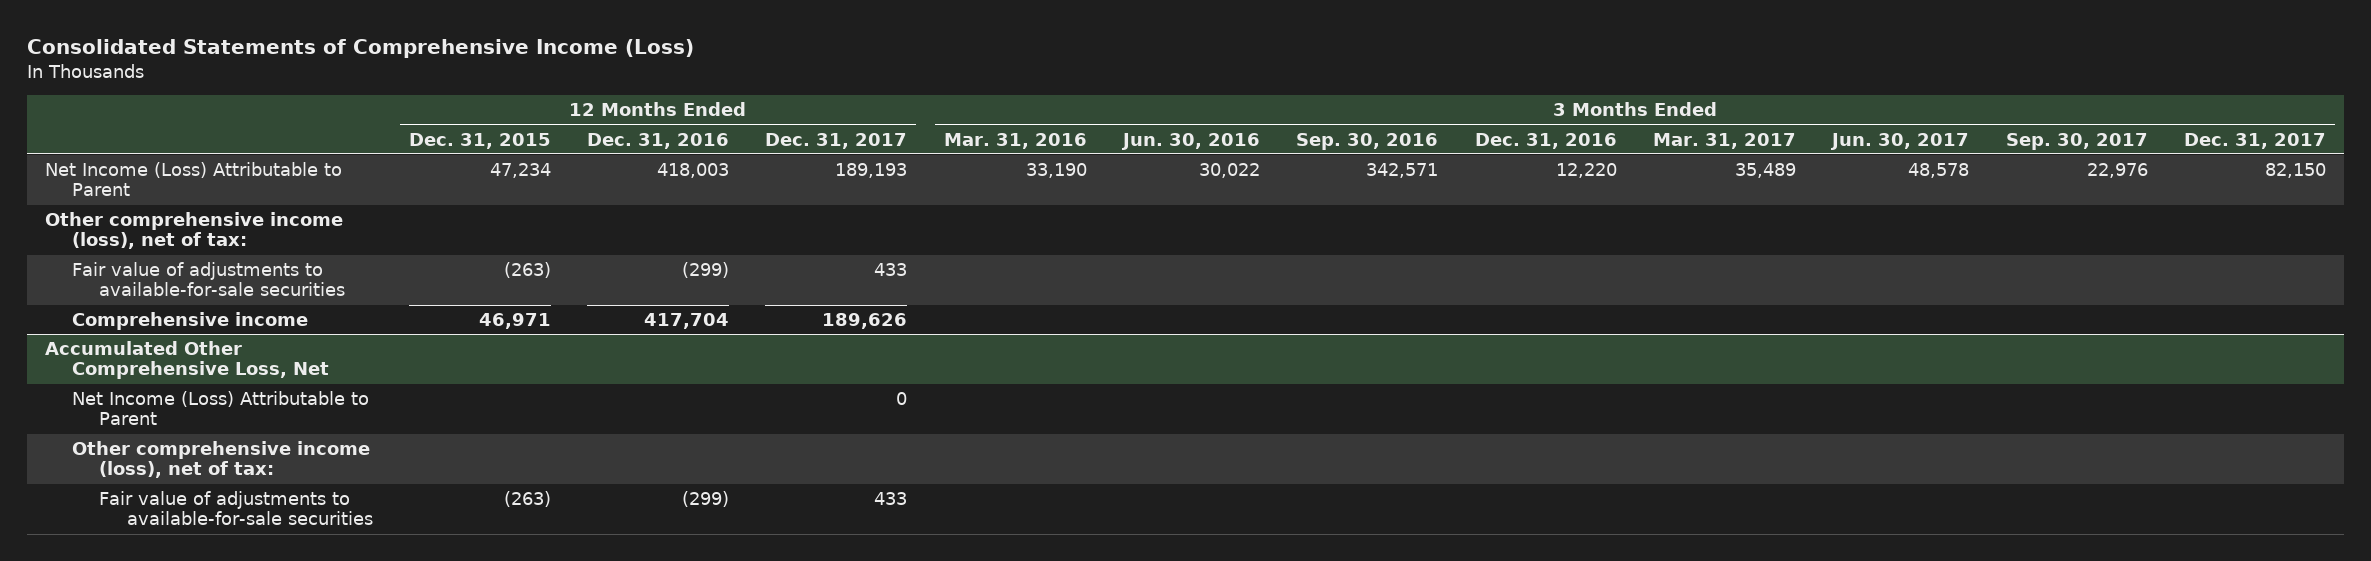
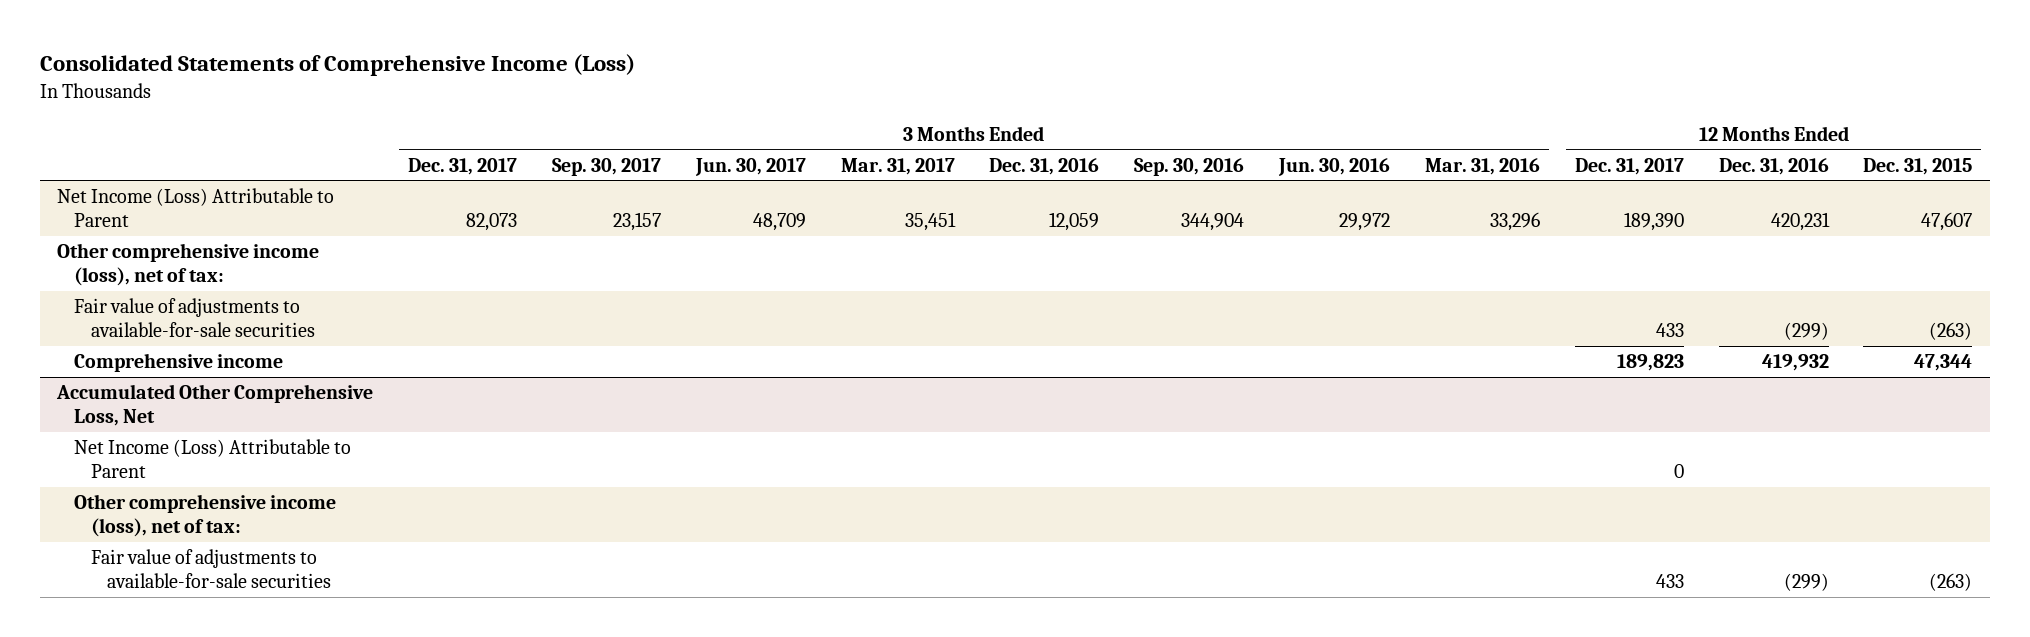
[489,163,551,179] 47,234 -> [1921,212,1973,232] 47,607
[657,163,730,179] 418,003 -> [1770,212,1830,232] 420,231
[835,163,908,179] 189,193 -> [1623,212,1684,232] 189,390
[1025,163,1087,179] 33,190 -> [1489,212,1540,232] 33,296
[1199,163,1261,179] 30,022 -> [1339,213,1391,232] 29,972
[1366,163,1439,179] 342,571 -> [1181,213,1245,232] 344,904
[1555,163,1617,179] 12,220 -> [1049,212,1100,232] 12,059
[1734,163,1796,179] 35,489 -> [904,212,956,232] 35,451
[1908,163,1970,179] 48,578 -> [752,213,806,232] 48,709
[2086,163,2148,179] 22,976 -> [612,212,661,232] 23,157
[2264,163,2326,179] 82,150 -> [466,213,518,232] 82,073
[478,313,551,330] 46,971 -> [1914,354,1973,372] 47,344
[644,313,730,330] 417,704 -> [1761,354,1829,372] 419,932
[822,313,908,330] 189,626 -> [1616,354,1684,372] 189,823

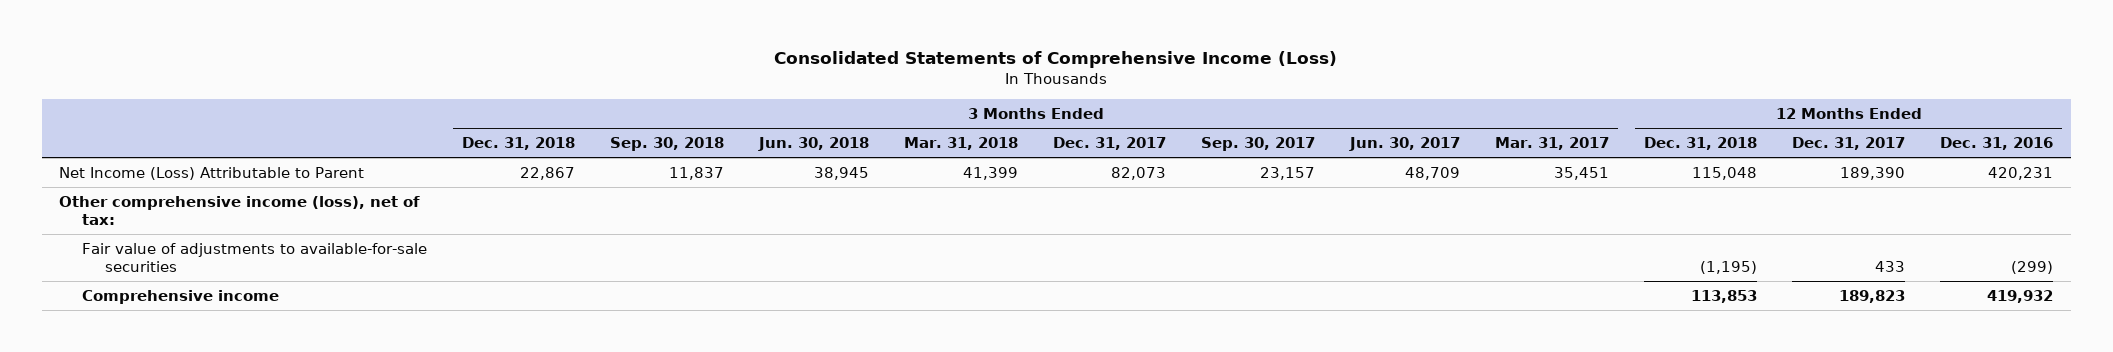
[989,157,1100,175] Dec. 31, 2016 -> none
[1134,157,1245,176] Sep. 30, 2016 -> none
[1278,157,1391,176] Jun. 30, 2016 -> none
[1424,157,1540,175] Mar. 31, 2016 -> none
[1863,157,1973,175] Dec. 31, 2015 -> none
none -> [461,137,575,151] Dec. 31, 2018
none -> [609,137,724,152] Sep. 30, 2018
none -> [757,137,869,152] Jun. 30, 2018
none -> [904,137,1019,151] Mar. 31, 2018
none -> [1644,137,1758,151] Dec. 31, 2018
[56,384,374,427] Accumulated Other Comprehensive Loss, Net -> none
[74,439,352,479] Net Income (Loss) Attributable to Parent -> none
[74,494,337,538] Other comprehensive income (loss), net of tax: -> none
[90,549,332,589] Fair value of adjustments to available-for-sale securities -> none

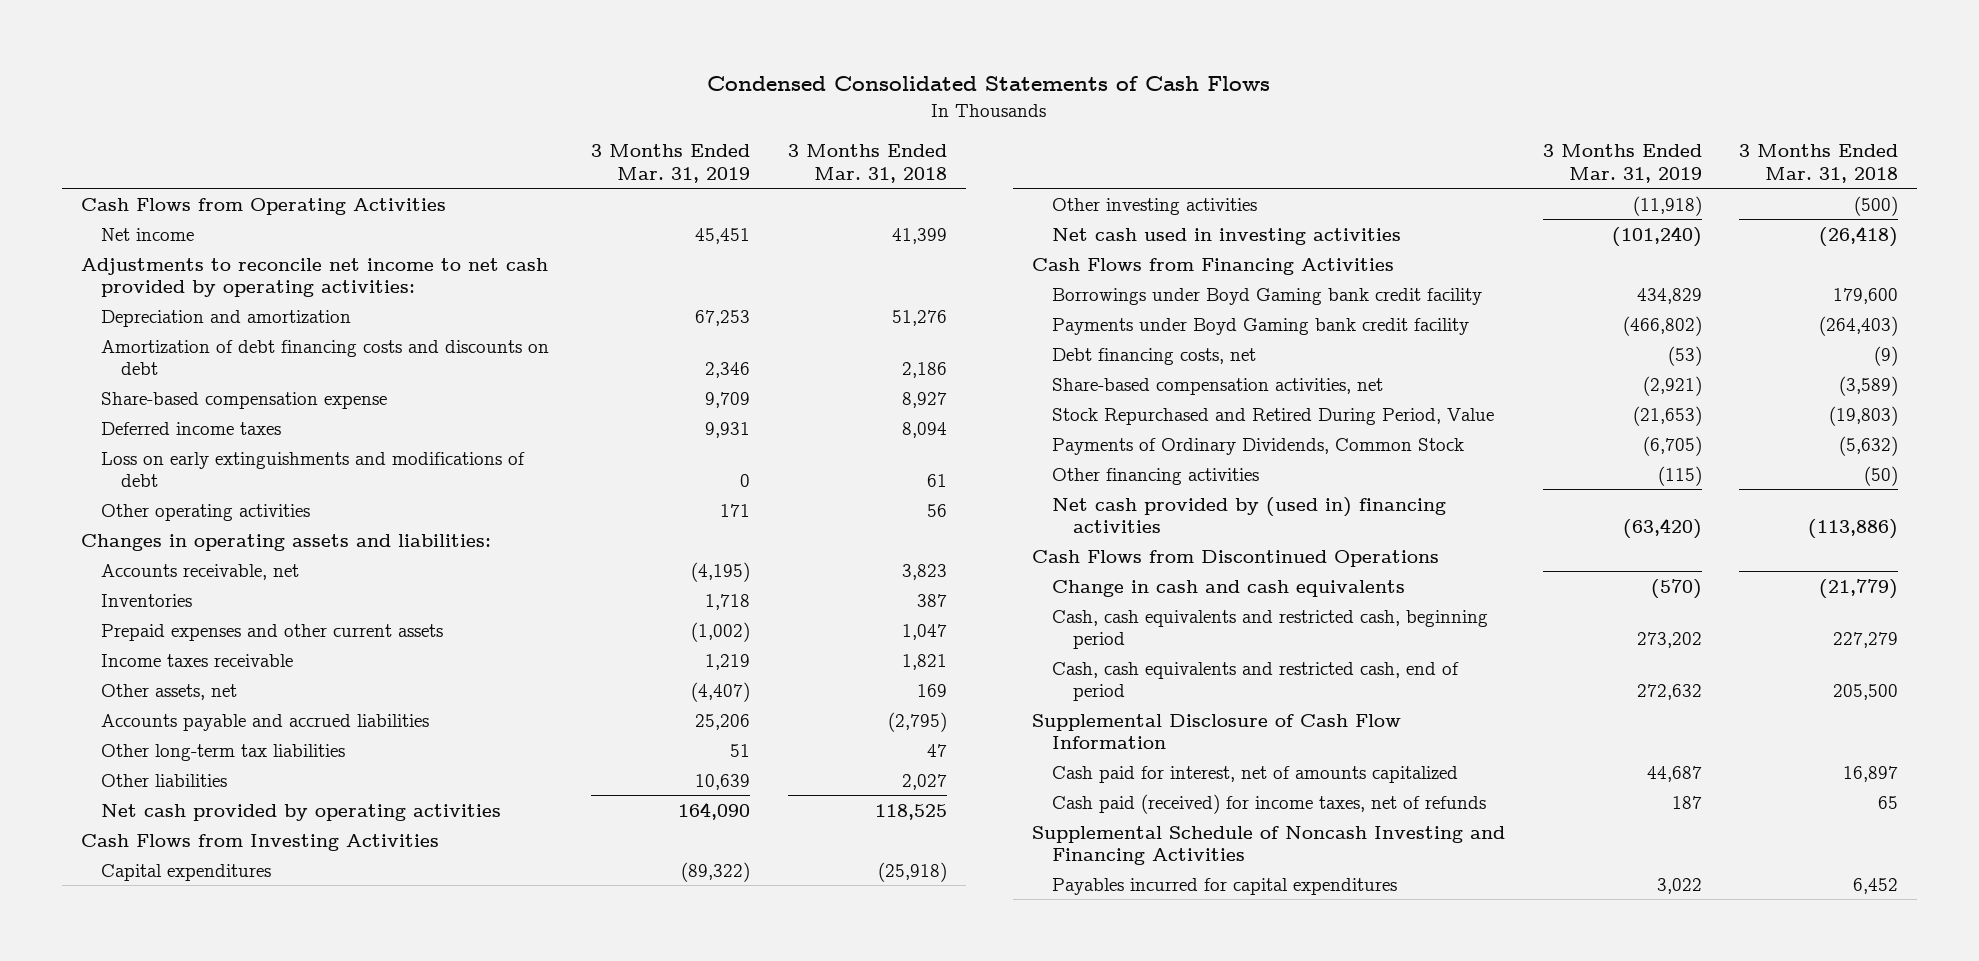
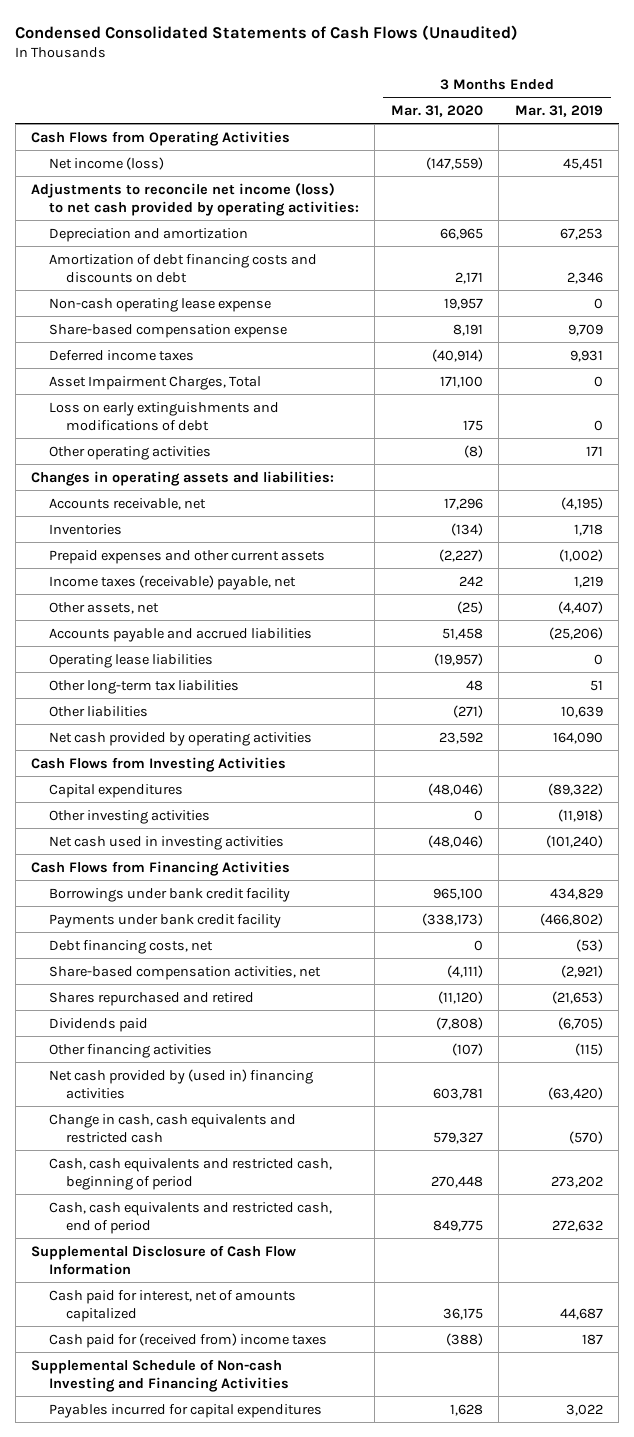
[707,76,1271,92] Condensed Consolidated Statements of Cash Flows -> [15,24,519,40] Condensed Consolidated Statements of Cash Flows (Unaudited)
[787,144,947,183] 3 Months Ended Mar. 31, 2018 -> none
none -> [390,104,483,117] Mar. 31, 2020
[101,227,195,241] Net income -> [48,156,164,170] Net income (loss)
[80,257,548,297] Adjustments to reconcile net income to net cash provided by operating activities: -> [31,182,359,216] Adjustments to reconcile net income (loss) to net cash provided by operating activities:
none -> [48,297,271,312] Non-cash operating lease expense
none -> [48,375,261,390] Asset Impairment Charges, Total
[101,653,294,667] Income taxes receivable -> [48,574,296,590] Income taxes (receivable) payable, net
[695,713,751,730] 25,206 -> [548,626,603,640] (25,206)
none -> [48,653,213,668] Operating lease liabilities
[1052,287,1483,305] Borrowings under Boyd Gaming bank credit facility -> [48,887,290,902] Borrowings under bank credit facility
[1052,317,1470,335] Payments under Boyd Gaming bank credit facility -> [48,913,281,928] Payments under bank credit facility
[1052,407,1495,425] Stock Repurchased and Retired During Period, Value -> [48,991,254,1006] Shares repurchased and retired
[1052,437,1465,455] Payments of Ordinary Dividends, Common Stock -> [48,1017,148,1032] Dividends paid
[1031,549,1439,567] Cash Flows from Discontinued Operations -> none
[1052,579,1406,597] Change in cash and cash equivalents -> [48,1113,296,1143] Change in cash, cash equivalents and restricted cash
[1052,609,1489,649] Cash, cash equivalents and restricted cash, beginning period -> [48,1157,332,1190] Cash, cash equivalents and restricted cash, beginning of period
[1052,793,1487,814] Cash paid (received) for income taxes, net of refunds -> [48,1332,327,1348] Cash paid for (received from) income taxes
[1031,825,1505,865] Supplemental Schedule of Noncash Investing and Financing Activities -> [31,1358,289,1392] Supplemental Schedule of Non-cash Investing and Financing Activities

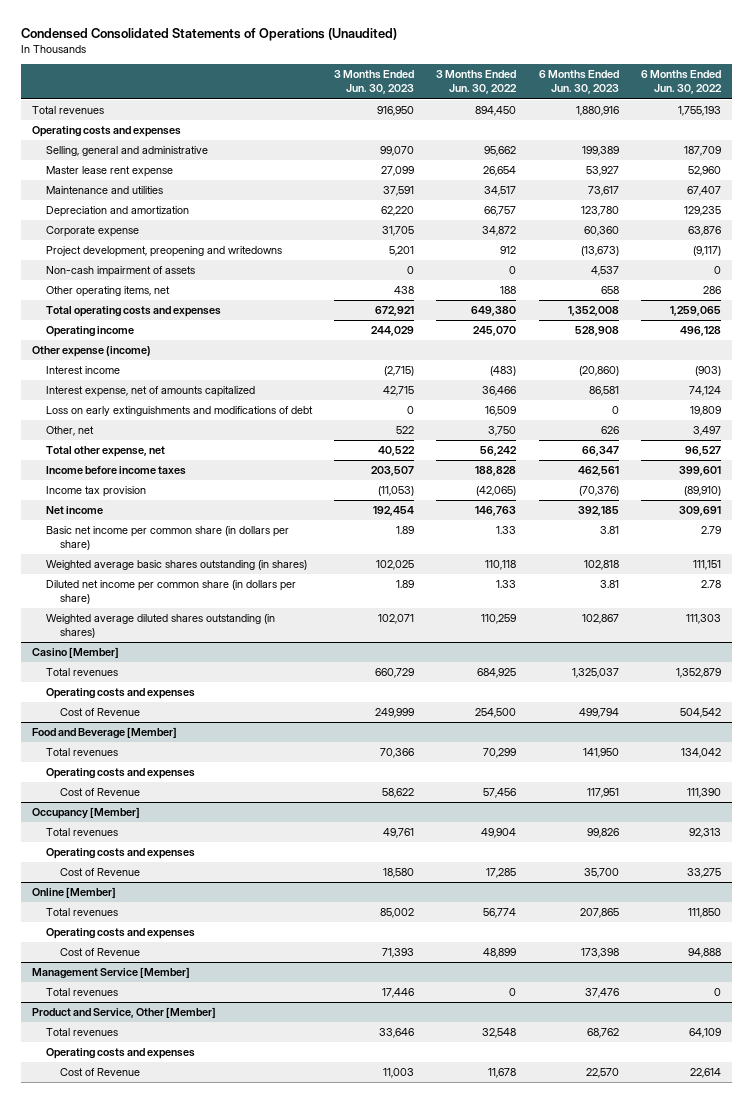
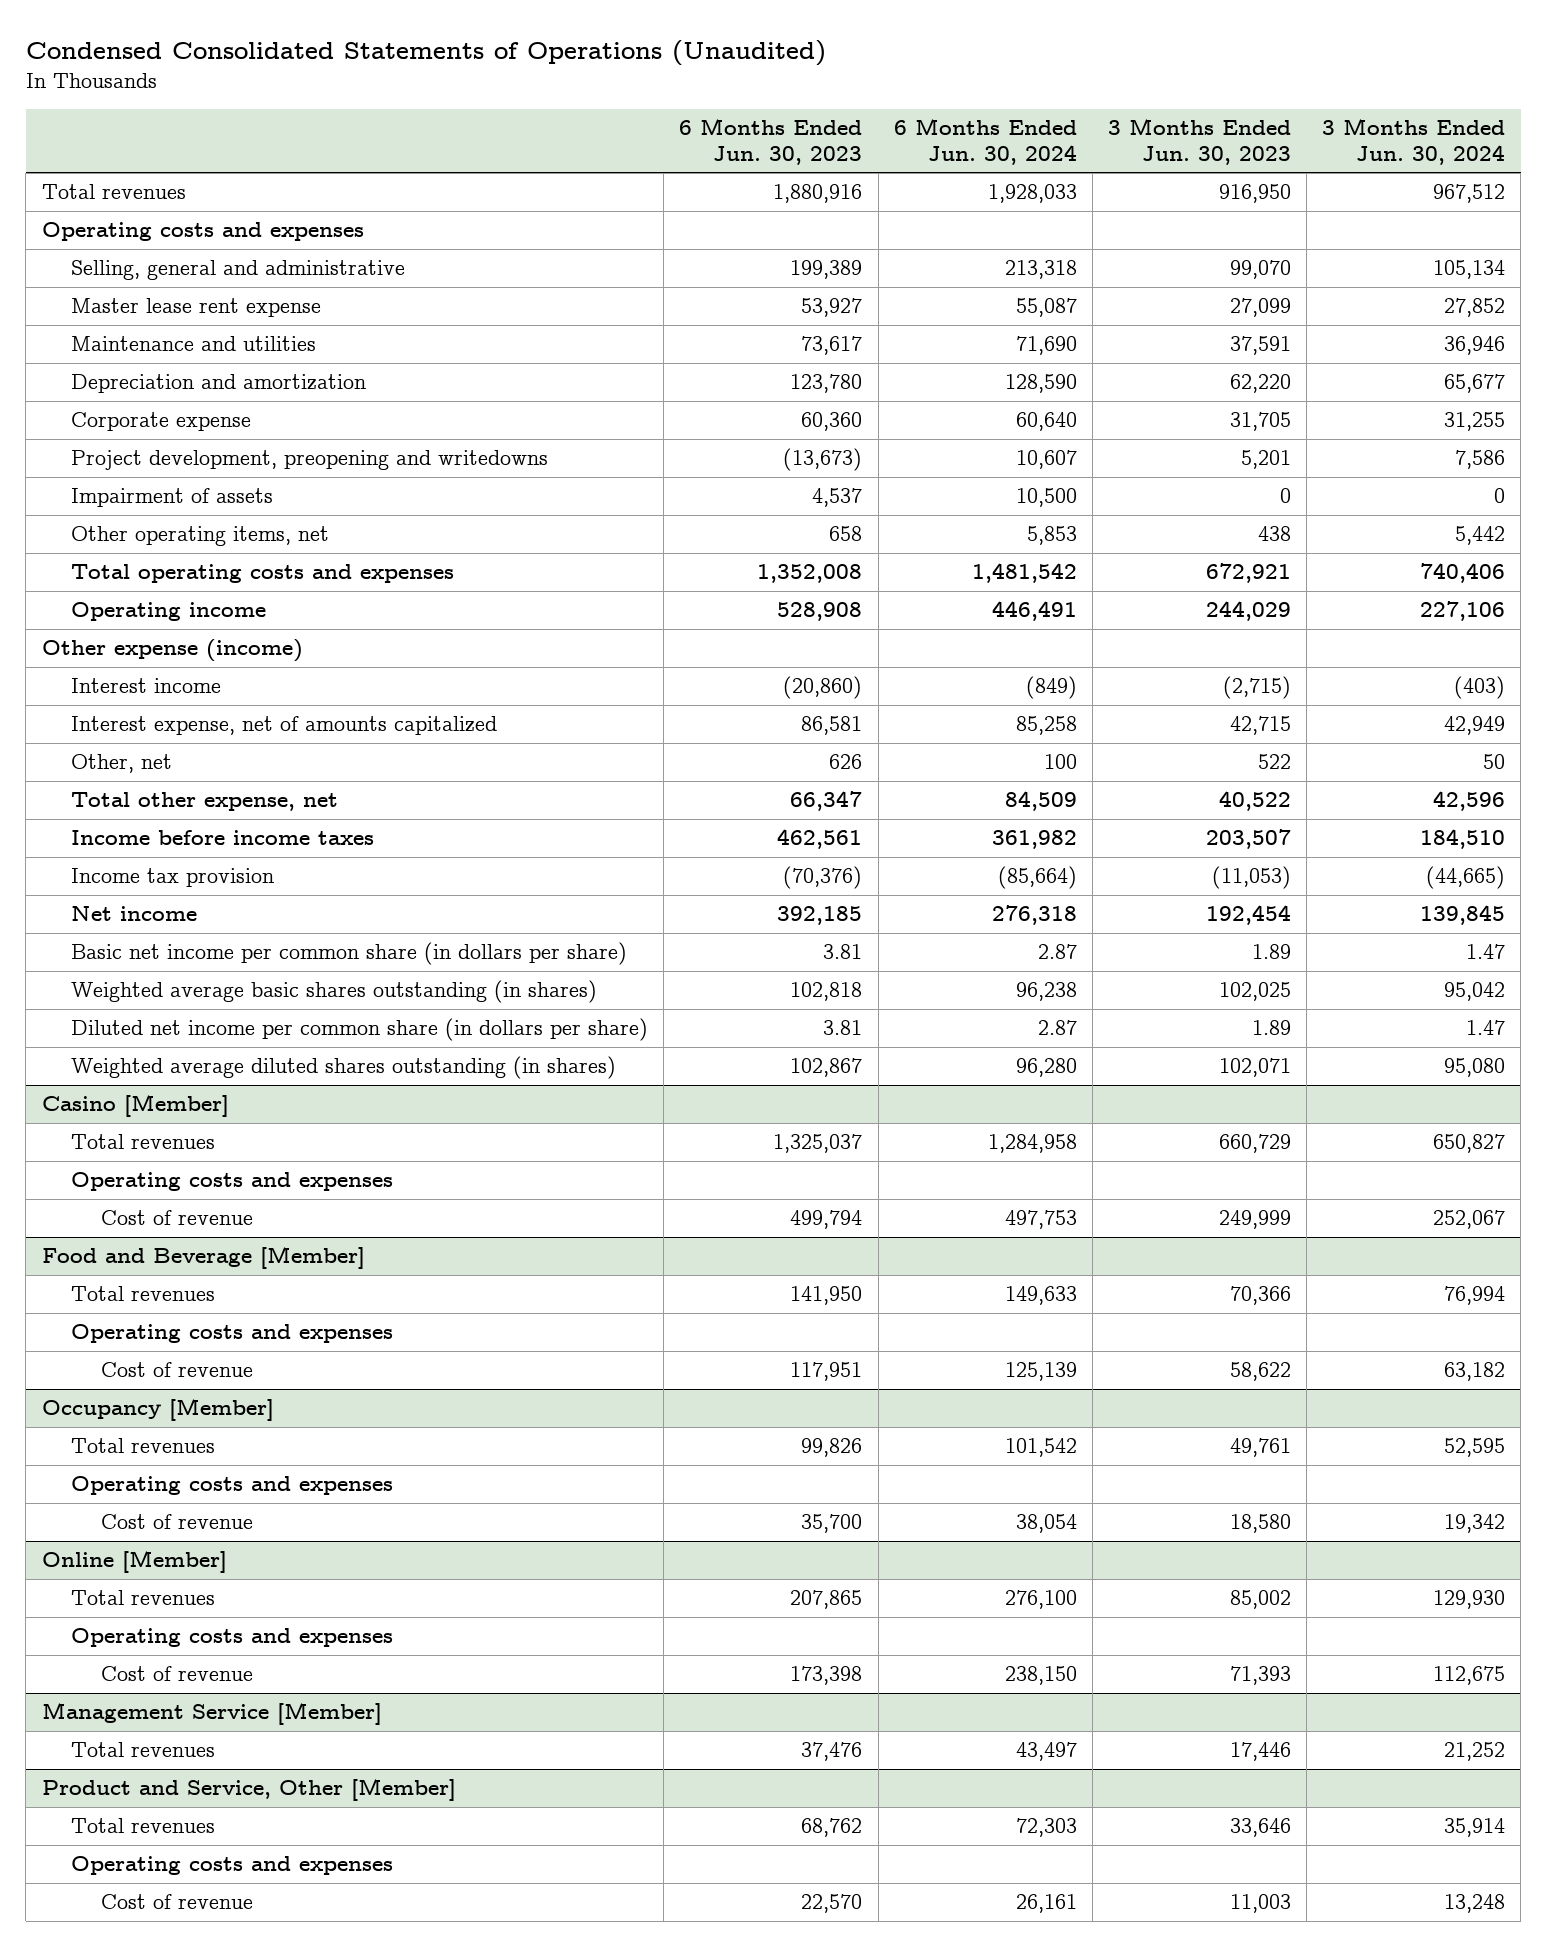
[436,70,518,95] 3 Months Ended Jun. 30, 2022 -> none
[641,70,723,95] 6 Months Ended Jun. 30, 2022 -> none
none -> [893,118,1077,165] 6 Months Ended Jun. 30, 2024
none -> [1322,118,1506,165] 3 Months Ended Jun. 30, 2024
[45,266,195,278] Non-cash impairment of assets -> [71,488,274,508] Impairment of assets
[45,406,313,417] Loss on early extinguishments and modifications of debt -> none
[59,708,140,717] Cost of Revenue -> [100,1210,253,1226] Cost of revenue
[59,788,140,797] Cost of Revenue -> [100,1362,253,1378] Cost of revenue
[59,868,140,877] Cost of Revenue -> [100,1514,253,1530] Cost of revenue
[59,948,140,957] Cost of Revenue -> [100,1666,253,1682] Cost of revenue
[59,1068,140,1077] Cost of Revenue -> [100,1894,253,1910] Cost of revenue

